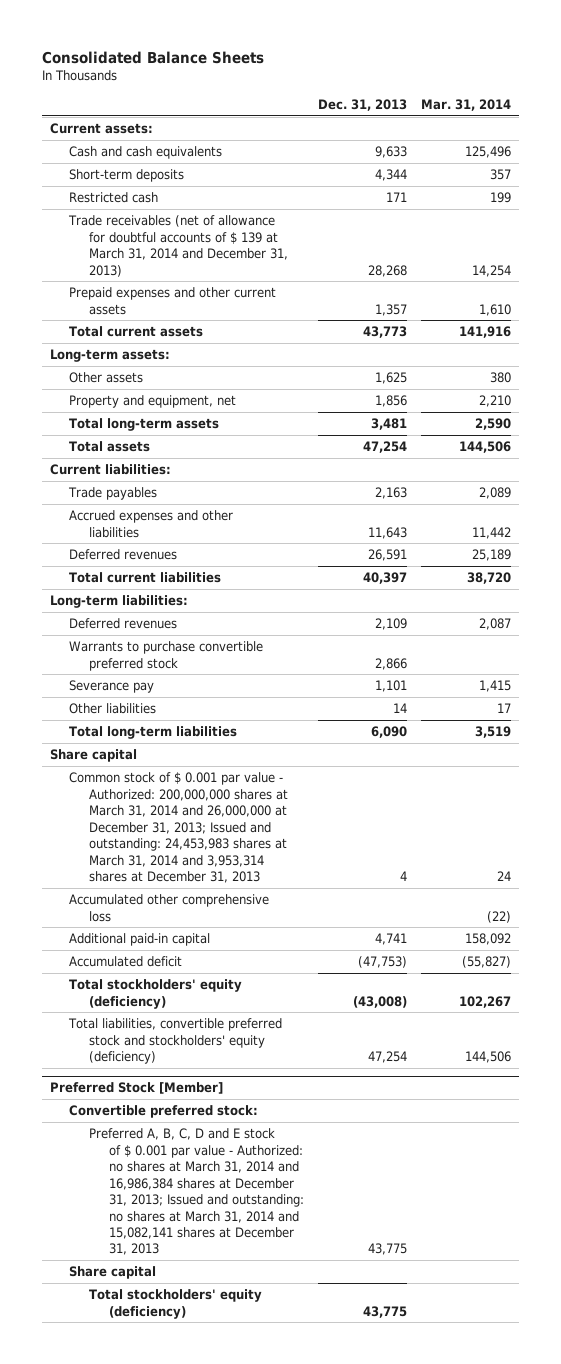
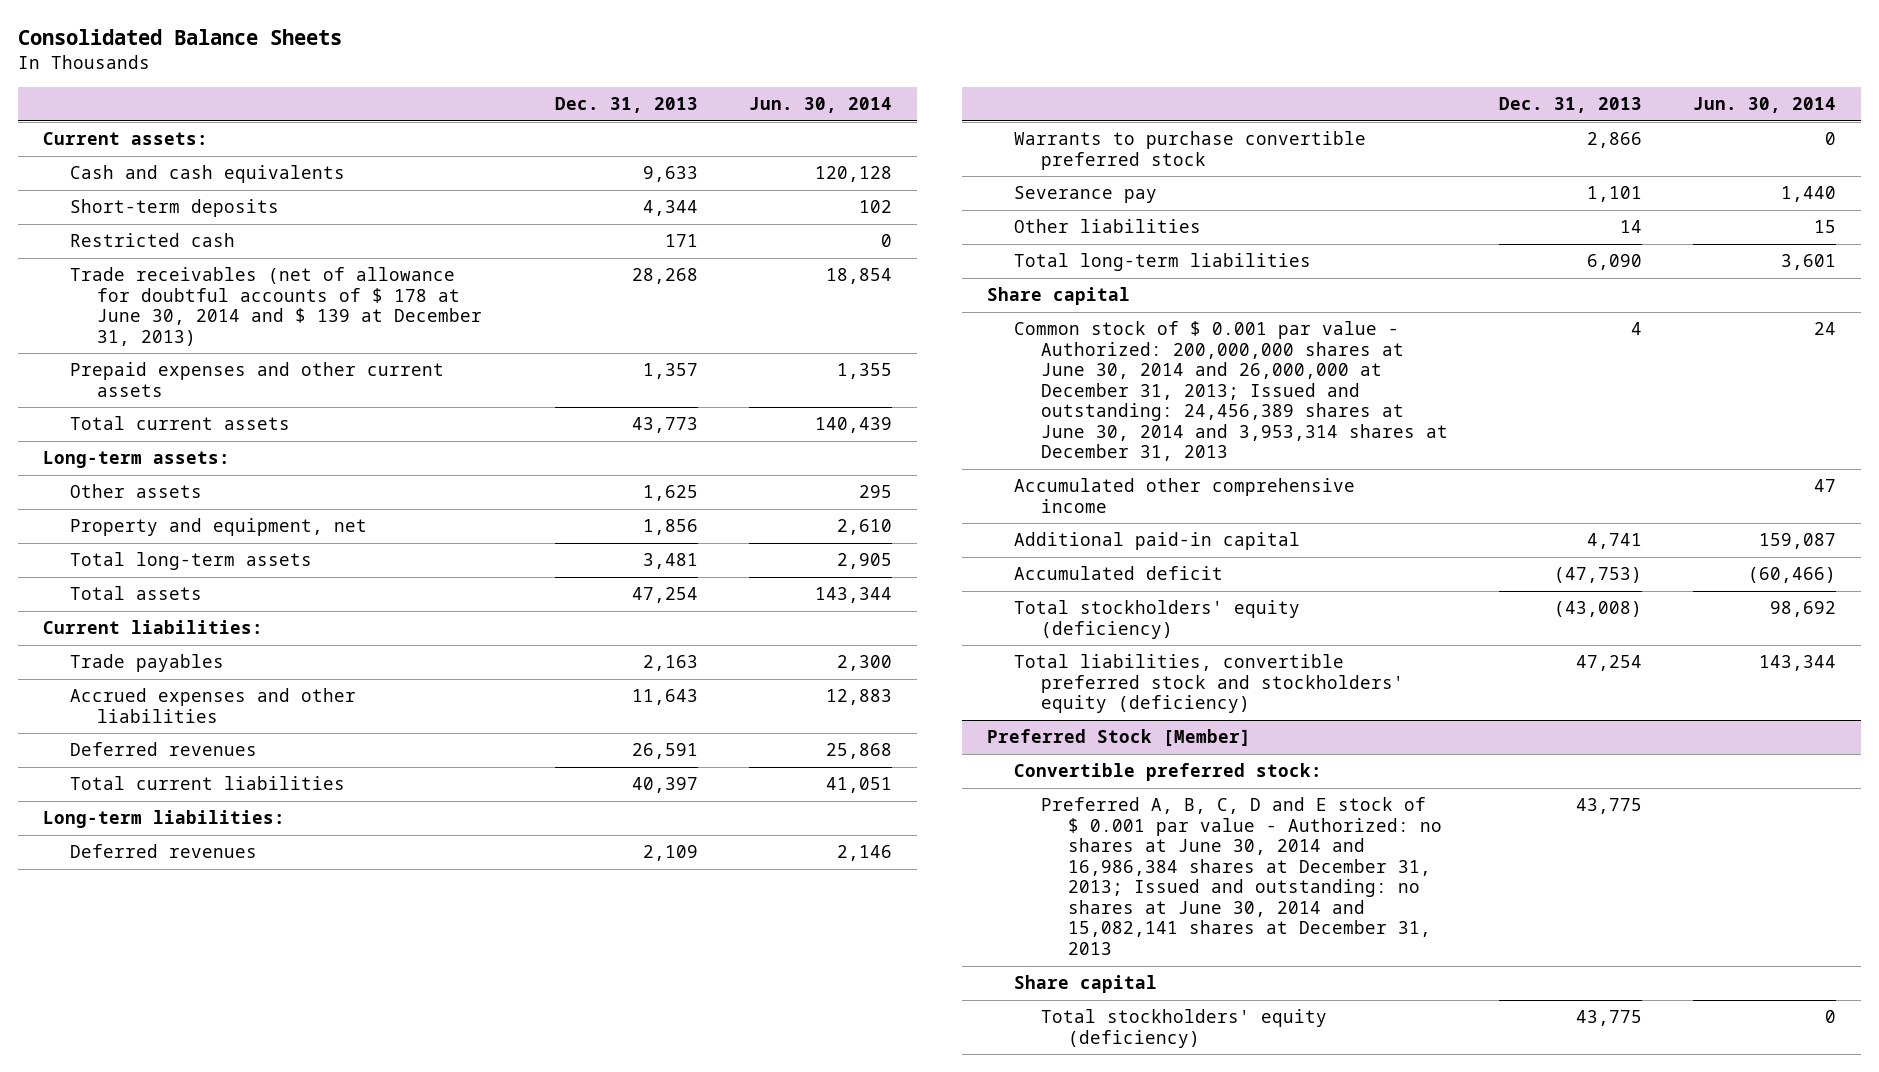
[421,99,512,112] Mar. 31, 2014 -> none
none -> [749,97,893,114] Jun. 30, 2014
[68,215,289,277] Trade receivables (net of allowance for doubtful accounts of $ 139 at March 31, 2014 and December 31, 2013) -> [70,267,483,346] Trade receivables (net of allowance for doubtful accounts of $ 178 at June 30, 2014 and $ 139 at December 31, 2013)
[69,772,289,884] Common stock of $ 0.001 par value - Authorized: 200,000,000 shares at March 31, 2014 and 26,000,000 at December 31, 2013; Issued and outstanding: 24,453,983 shares at March 31, 2014 and 3,953,314 shares at December 31, 2013 -> [1014,321,1449,462] Common stock of $ 0.001 par value - Authorized: 200,000,000 shares at June 30, 2014 and 26,000,000 at December 31, 2013; Issued and outstanding: 24,456,389 shares at June 30, 2014 and 3,953,314 shares at December 31, 2013
[69,894,270,922] Accumulated other comprehensive loss -> [1014,478,1356,513] Accumulated other comprehensive income
[89,1128,304,1256] Preferred A, B, C, D and E stock of $ 0.001 par value - Authorized: no shares at March 31, 2014 and 16,986,384 shares at December 31, 2013; Issued and outstanding: no shares at March 31, 2014 and 15,082,141 shares at December 31, 2013 -> [1041,797,1443,955] Preferred A, B, C, D and E stock of $ 0.001 par value - Authorized: no shares at June 30, 2014 and 16,986,384 shares at December 31, 2013; Issued and outstanding: no shares at June 30, 2014 and 15,082,141 shares at December 31, 2013

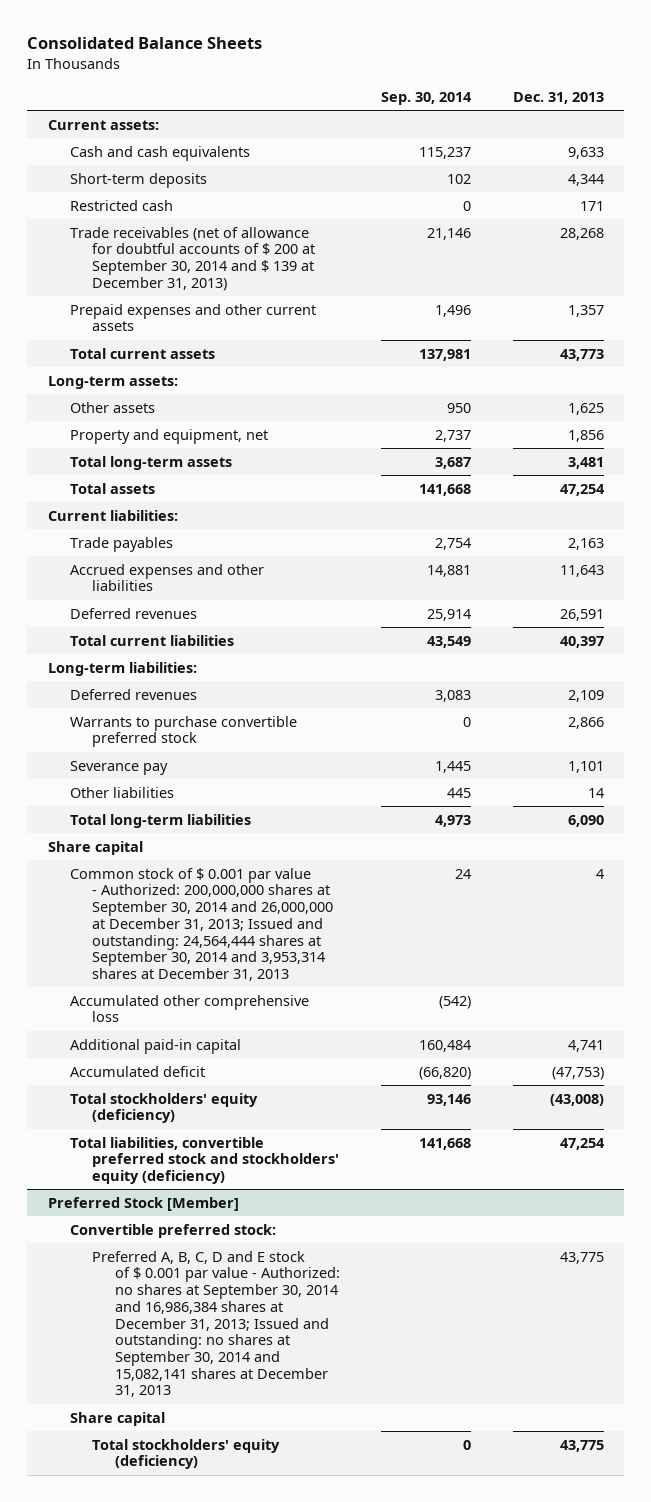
[749,97,893,114] Jun. 30, 2014 -> none
none -> [381,92,473,106] Sep. 30, 2014
[70,267,483,346] Trade receivables (net of allowance for doubtful accounts of $ 178 at June 30, 2014 and $ 139 at December 31, 2013) -> [70,226,316,291] Trade receivables (net of allowance for doubtful accounts of $ 200 at September 30, 2014 and $ 139 at December 31, 2013)
[1014,321,1449,462] Common stock of $ 0.001 par value - Authorized: 200,000,000 shares at June 30, 2014 and 26,000,000 at December 31, 2013; Issued and outstanding: 24,456,389 shares at June 30, 2014 and 3,953,314 shares at December 31, 2013 -> [70,867,334,981] Common stock of $ 0.001 par value - Authorized: 200,000,000 shares at September 30, 2014 and 26,000,000 at December 31, 2013; Issued and outstanding: 24,564,444 shares at September 30, 2014 and 3,953,314 shares at December 31, 2013
[1014,478,1356,513] Accumulated other comprehensive income -> [70,994,310,1023] Accumulated other comprehensive loss
[1041,797,1443,955] Preferred A, B, C, D and E stock of $ 0.001 par value - Authorized: no shares at June 30, 2014 and 16,986,384 shares at December 31, 2013; Issued and outstanding: no shares at June 30, 2014 and 15,082,141 shares at December 31, 2013 -> [92,1250,340,1398] Preferred A, B, C, D and E stock of $ 0.001 par value - Authorized: no shares at September 30, 2014 and 16,986,384 shares at December 31, 2013; Issued and outstanding: no shares at September 30, 2014 and 15,082,141 shares at December 31, 2013

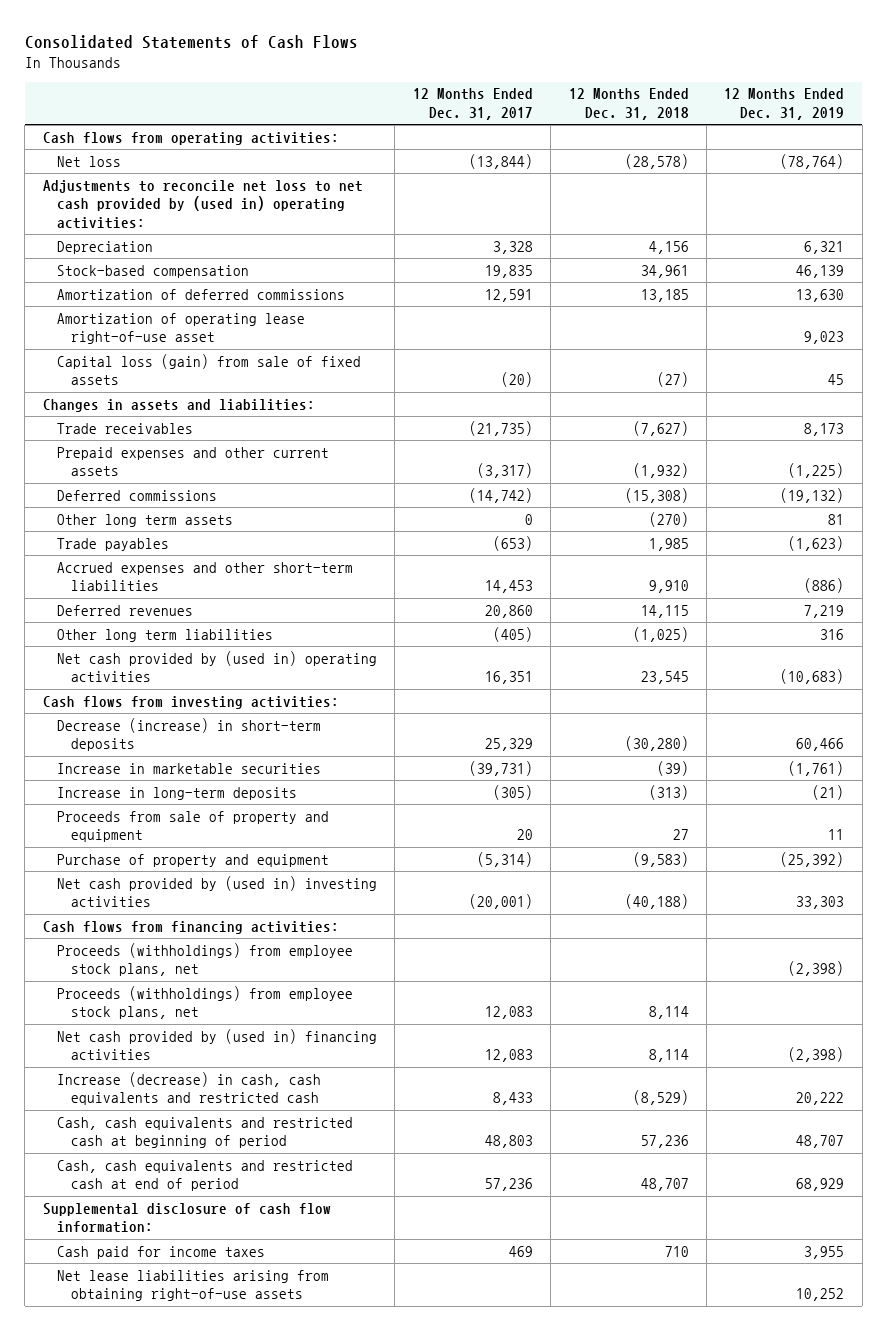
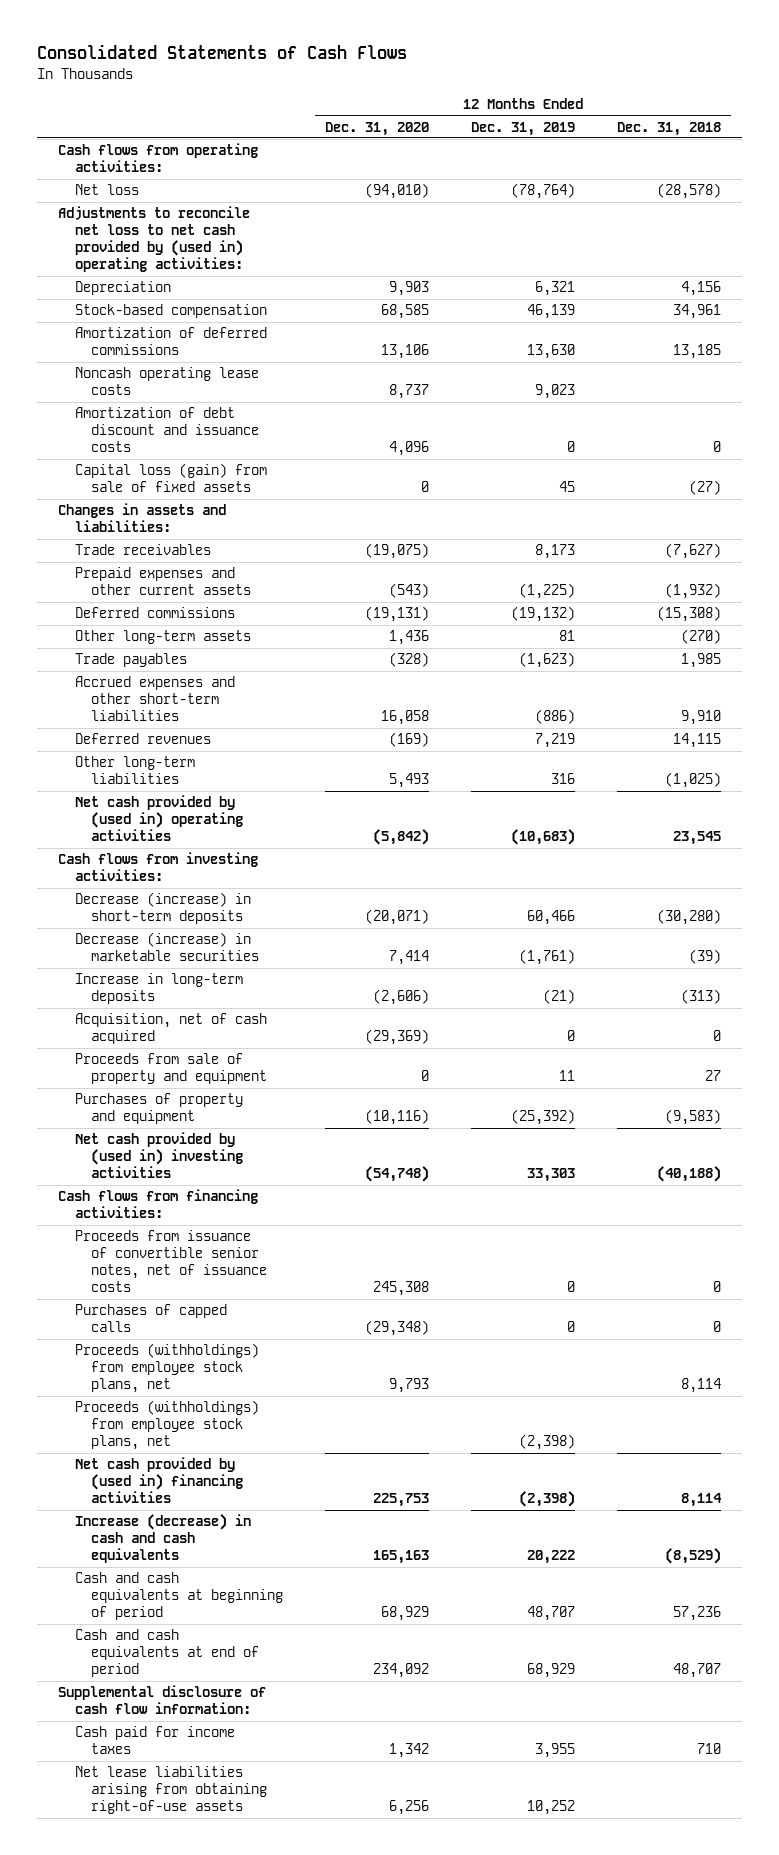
[412,88,533,120] 12 Months Ended Dec. 31, 2017 -> none
none -> [325,121,430,136] Dec. 31, 2020
[56,312,305,345] Amortization of operating lease right-of-use asset -> [74,367,259,396] Noncash operating lease costs
none -> [74,407,260,453] Amortization of debt discount and issuance costs
[56,513,233,527] Other long term assets -> [74,630,251,645] Other long-term assets
[56,628,273,642] Other long term liabilities -> [74,756,195,785] Other long-term liabilities
[56,762,321,774] Increase in marketable securities -> [74,932,260,962] Decrease (increase) in marketable securities
none -> [74,1013,267,1045] Acquisition, net of cash acquired
[56,853,329,867] Purchase of property and equipment -> [74,1093,243,1125] Purchases of property and equipment
none -> [74,1230,268,1293] Proceeds from issuance of convertible senior notes, net of issuance costs
none -> [74,1304,227,1333] Purchases of capped calls
[56,942,353,977] Proceeds (withholdings) from employee stock plans, net -> [74,1400,259,1451] Proceeds (withholdings) from employee stock plans, net
[56,1071,321,1106] Increase (decrease) in cash, cash equivalents and restricted cash -> [74,1514,251,1564] Increase (decrease) in cash and cash equivalents
[56,1116,353,1149] Cash, cash equivalents and restricted cash at beginning of period -> [74,1572,284,1621] Cash and cash equivalents at beginning of period
[56,1159,353,1192] Cash, cash equivalents and restricted cash at end of period -> [74,1629,260,1678] Cash and cash equivalents at end of period

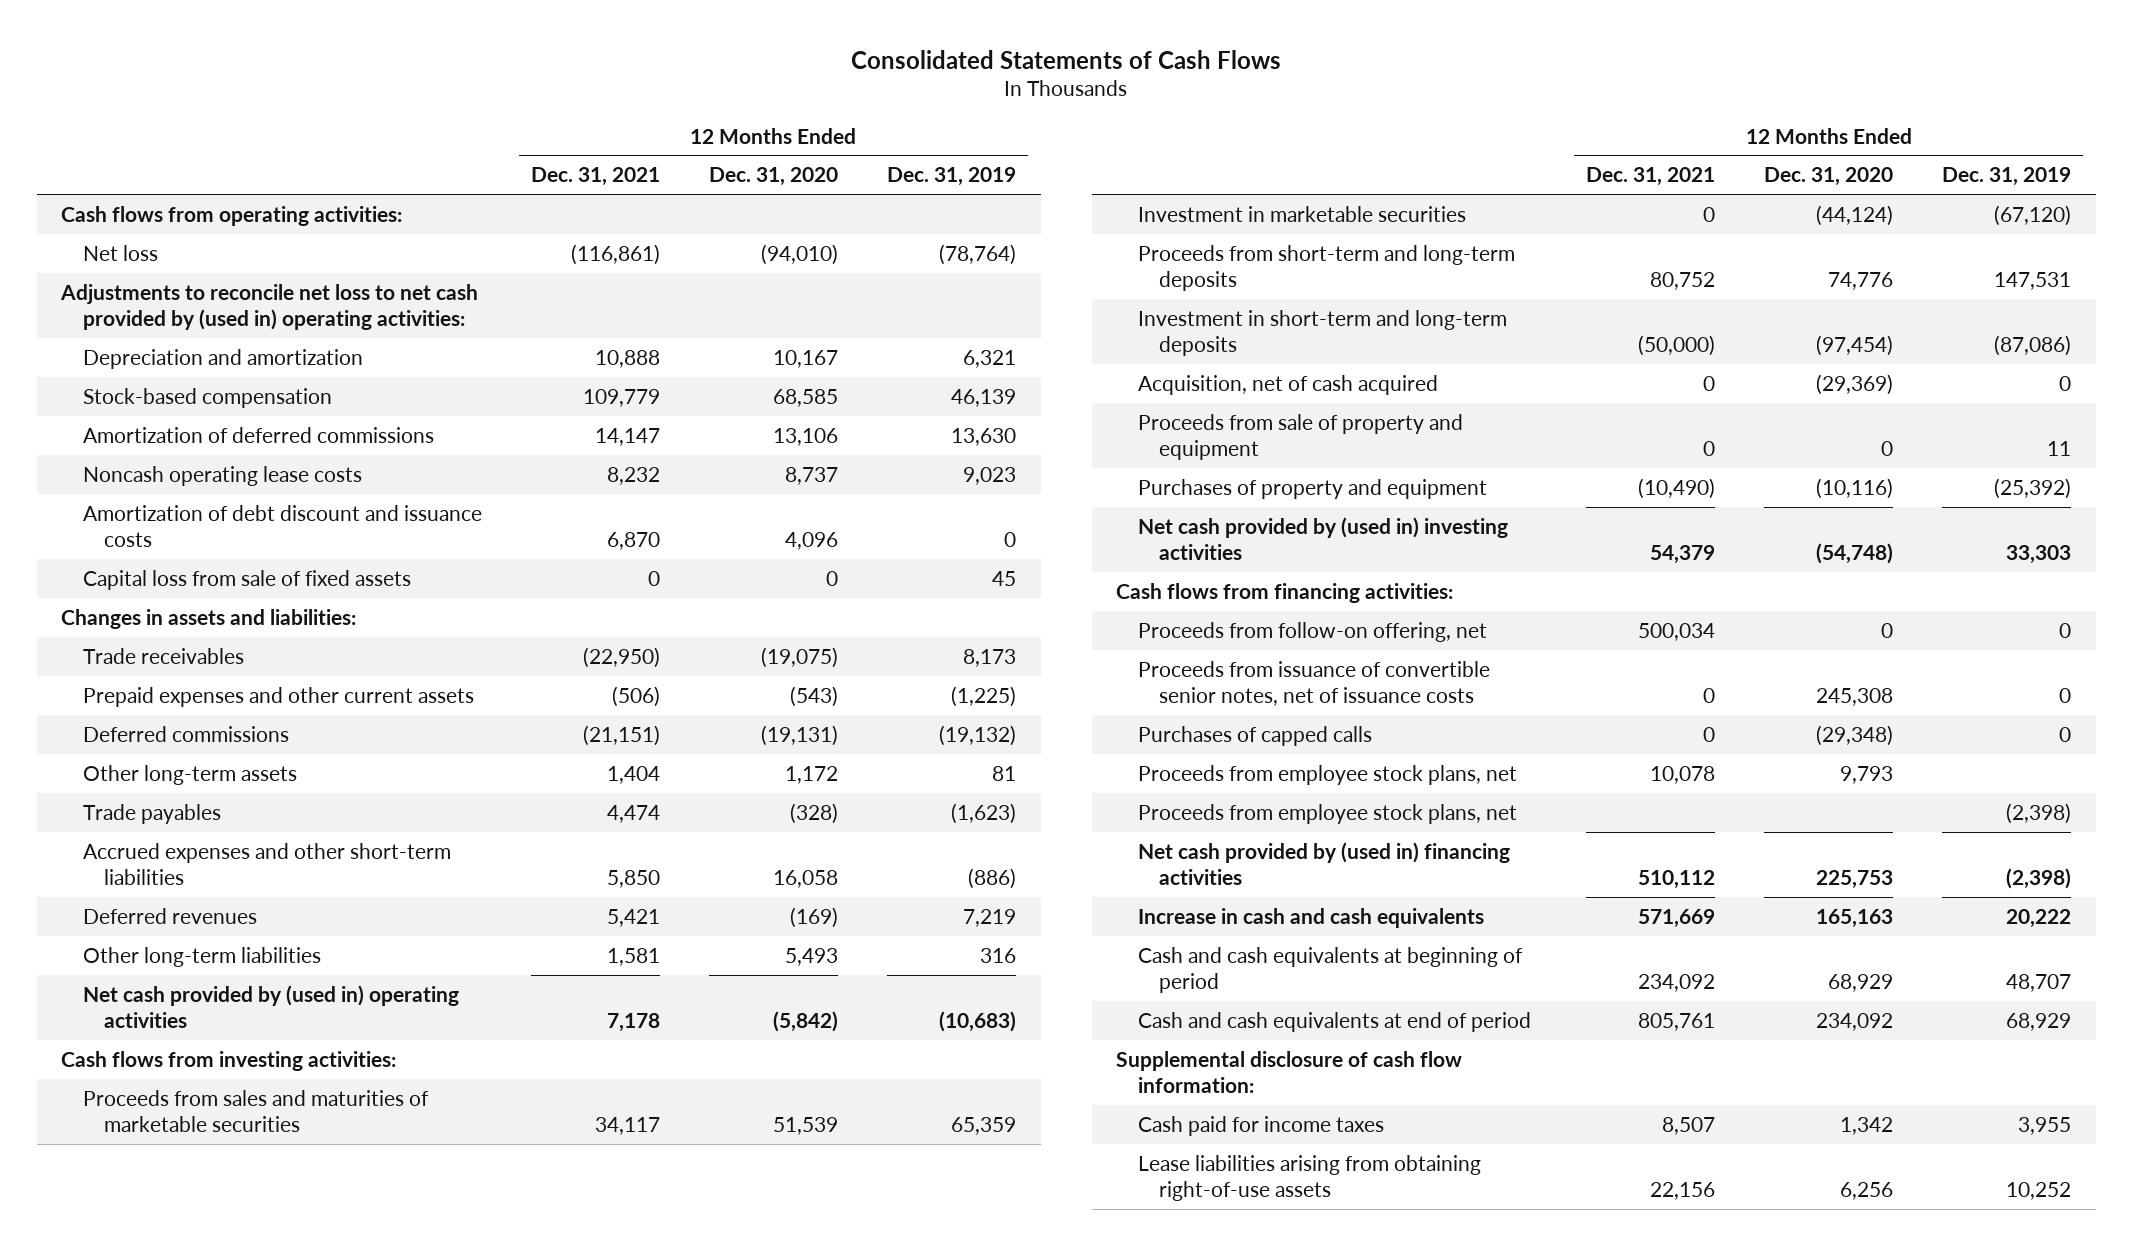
[616,121,721,136] Dec. 31, 2018 -> none
none -> [530,167,660,187] Dec. 31, 2021
[74,281,171,296] Depreciation -> none
none -> [82,348,363,369] Depreciation and amortization
[74,463,267,493] Capital loss (gain) from sale of fixed assets -> [82,569,411,590] Capital loss from sale of fixed assets
[389,630,430,646] 1,436 -> [784,765,838,784] 1,172
[74,892,251,925] Decrease (increase) in short-term deposits -> none
none -> [82,1089,429,1133] Proceeds from sales and maturities of marketable securities
[74,932,260,962] Decrease (increase) in marketable securities -> [1137,205,1466,222] Investment in marketable securities
[389,950,430,966] 7,414 -> [1816,204,1894,226] (44,124)
[518,949,575,966] (1,761) -> [1994,204,2072,226] (67,120)
none -> [1137,244,1515,292] Proceeds from short-term and long-term deposits
[74,973,243,1005] Increase in long-term deposits -> [1137,309,1507,357] Investment in short-term and long-term deposits
[373,989,430,1006] (2,606) -> [1816,335,1894,357] (97,454)
[542,989,575,1005] (21) -> [1994,335,2072,357] (87,086)
none -> [1137,621,1487,642] Proceeds from follow-on offering, net
[74,1343,259,1394] Proceeds (withholdings) from employee stock plans, net -> [1137,764,1517,785] Proceeds from employee stock plans, net
[74,1400,259,1451] Proceeds (withholdings) from employee stock plans, net -> [1137,803,1517,824] Proceeds from employee stock plans, net
[74,1514,251,1564] Increase (decrease) in cash and cash equivalents -> [1137,907,1484,928] Increase in cash and cash equivalents
[74,1766,268,1815] Net lease liabilities arising from obtaining right-of-use assets -> [1137,1154,1481,1202] Lease liabilities arising from obtaining right-of-use assets

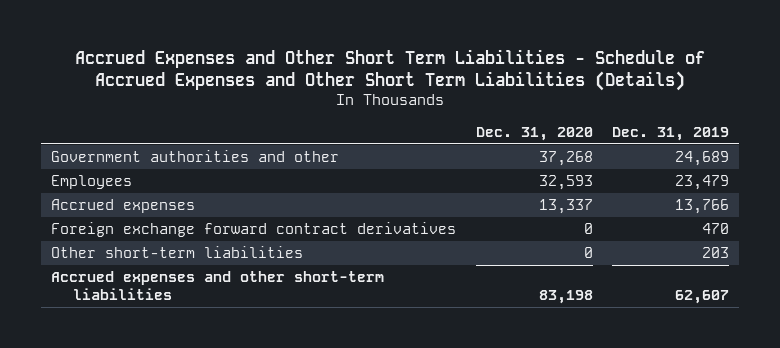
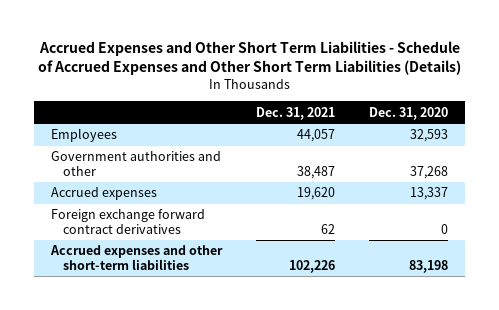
[612,126,730,141] Dec. 31, 2019 -> none
none -> [256,106,336,120] Dec. 31, 2021
[51,149,340,162] Government authorities and other -> [50,151,221,176] Government authorities and other
[51,245,304,258] Other short-term liabilities -> none

